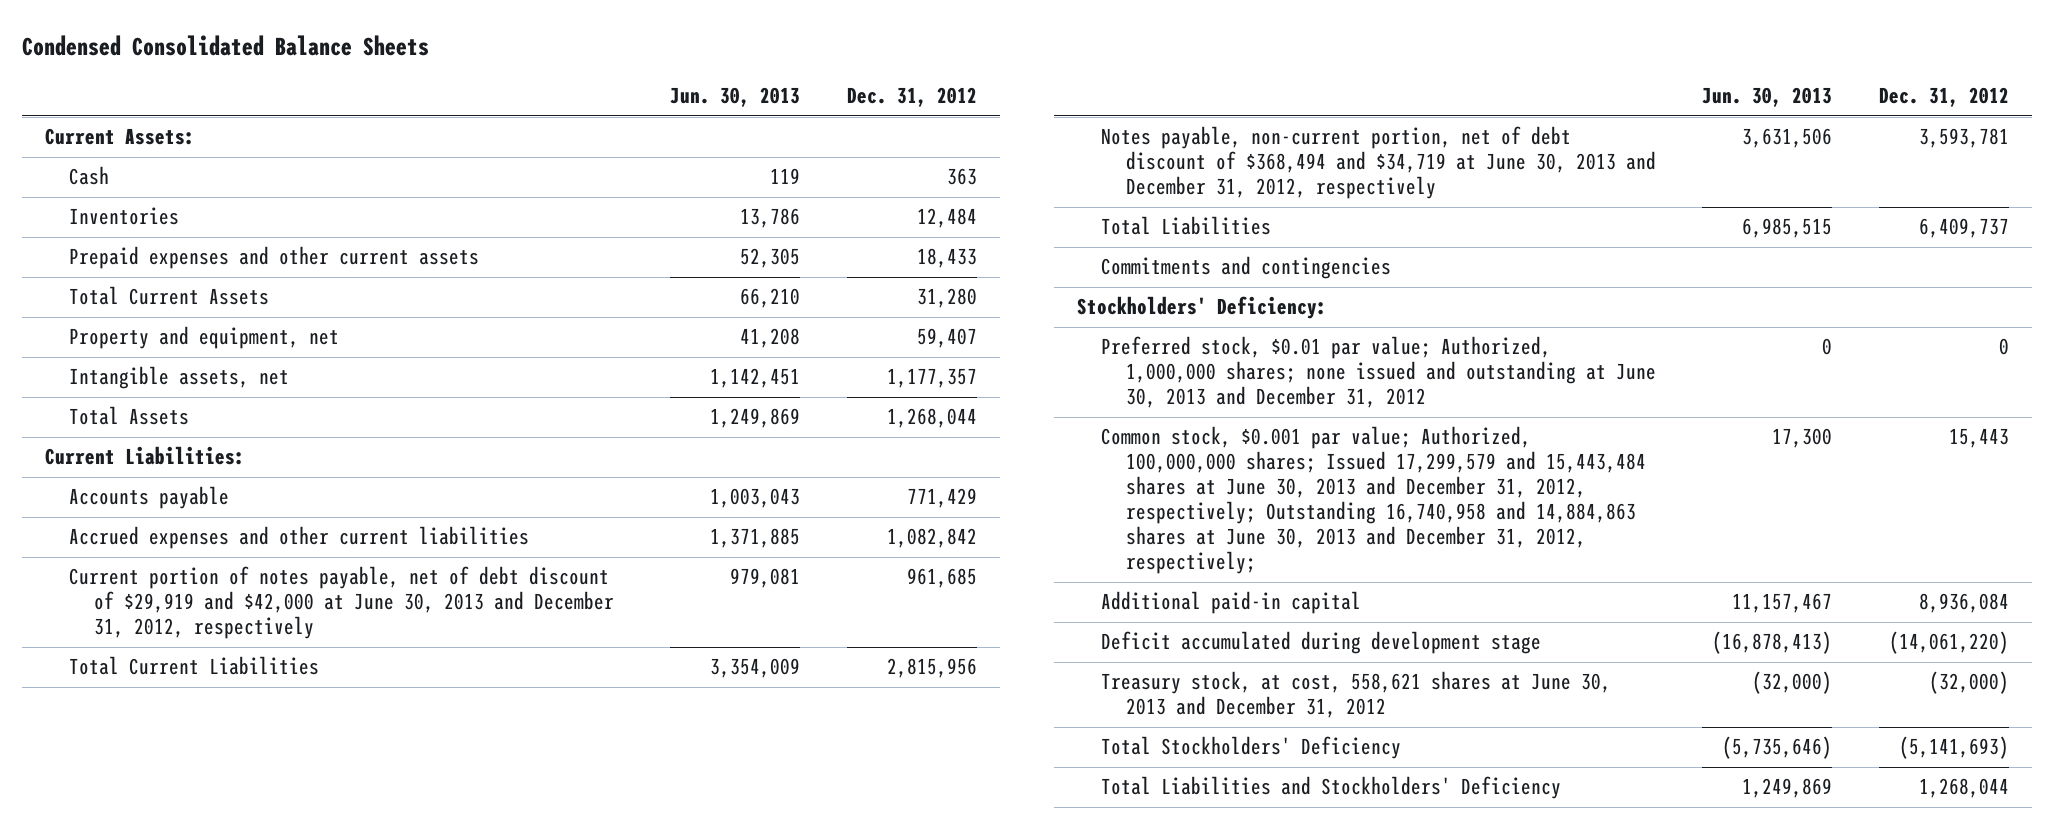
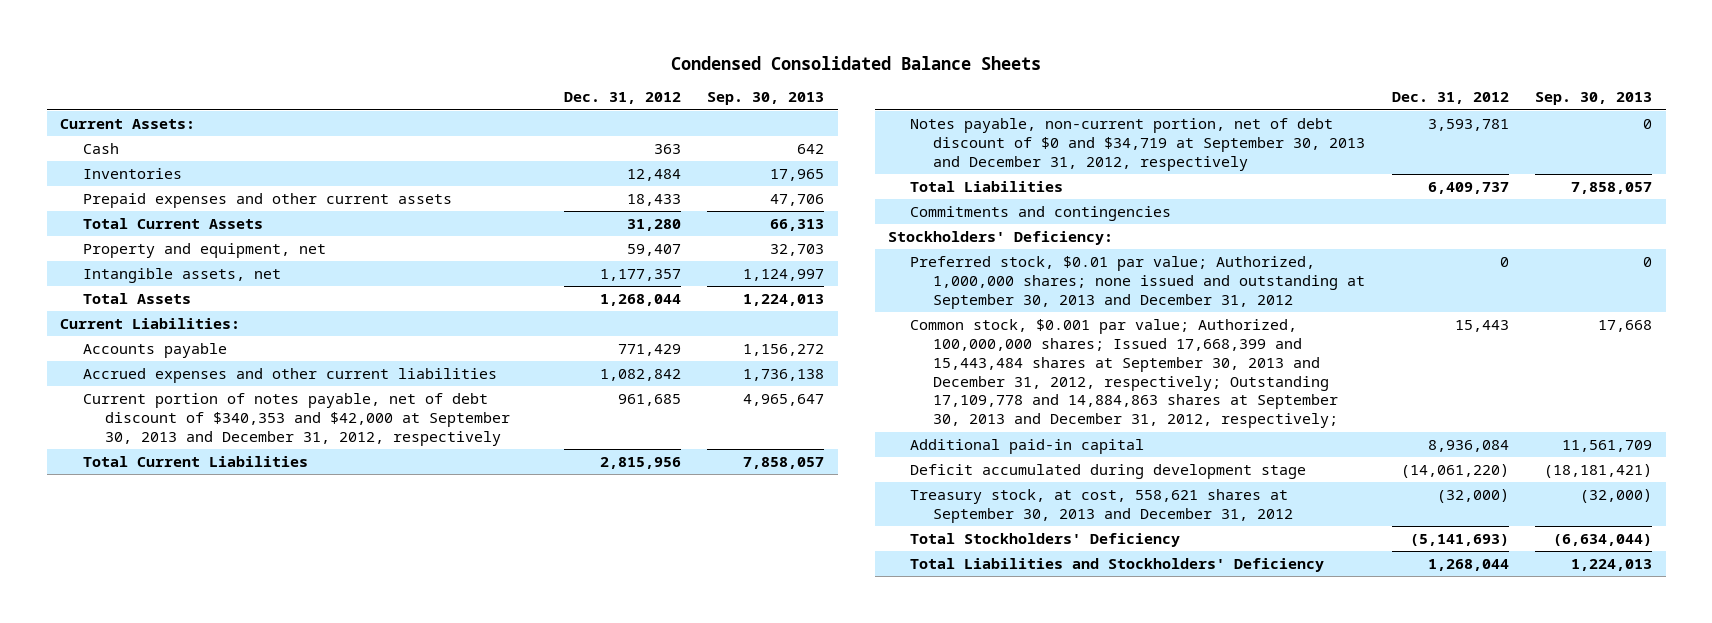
[670,87,801,108] Jun. 30, 2013 -> none
none -> [707,92,825,106] Sep. 30, 2013
[69,566,614,640] Current portion of notes payable, net of debt discount of $29,919 and $42,000 at June 30, 2013 and December 31, 2012, respectively -> [82,392,511,446] Current portion of notes payable, net of debt discount of $340,353 and $42,000 at September 30, 2013 and December 31, 2012, respectively
[1101,126,1656,200] Notes payable, non-current portion, net of debt discount of $368,494 and $34,719 at June 30, 2013 and December 31, 2012, respectively -> [910,117,1365,171] Notes payable, non-current portion, net of debt discount of $0 and $34,719 at September 30, 2013 and December 31, 2012, respectively
[1101,336,1656,409] Preferred stock, $0.01 par value; Authorized, 1,000,000 shares; none issued and outstanding at June 30, 2013 and December 31, 2012 -> [910,255,1365,309] Preferred stock, $0.01 par value; Authorized, 1,000,000 shares; none issued and outstanding at September 30, 2013 and December 31, 2012
[1101,426,1646,575] Common stock, $0.001 par value; Authorized, 100,000,000 shares; Issued 17,299,579 and 15,443,484 shares at June 30, 2013 and December 31, 2012, respectively; Outstanding 16,740,958 and 14,884,863 shares at June 30, 2013 and December 31, 2012, respectively; -> [910,318,1338,429] Common stock, $0.001 par value; Authorized, 100,000,000 shares; Issued 17,668,399 and 15,443,484 shares at September 30, 2013 and December 31, 2012, respectively; Outstanding 17,109,778 and 14,884,863 shares at September 30, 2013 and December 31, 2012, respectively;
[1101,671,1612,719] Treasury stock, at cost, 558,621 shares at June 30, 2013 and December 31, 2012 -> [910,488,1293,523] Treasury stock, at cost, 558,621 shares at September 30, 2013 and December 31, 2012

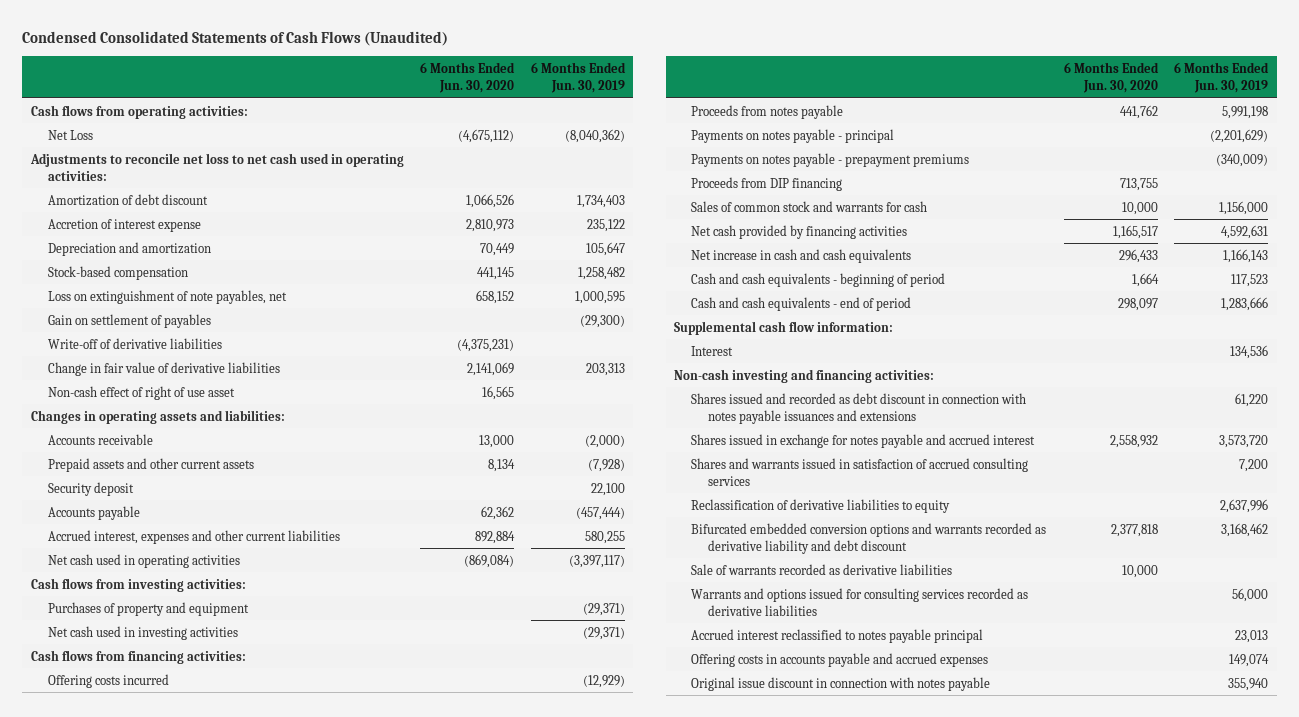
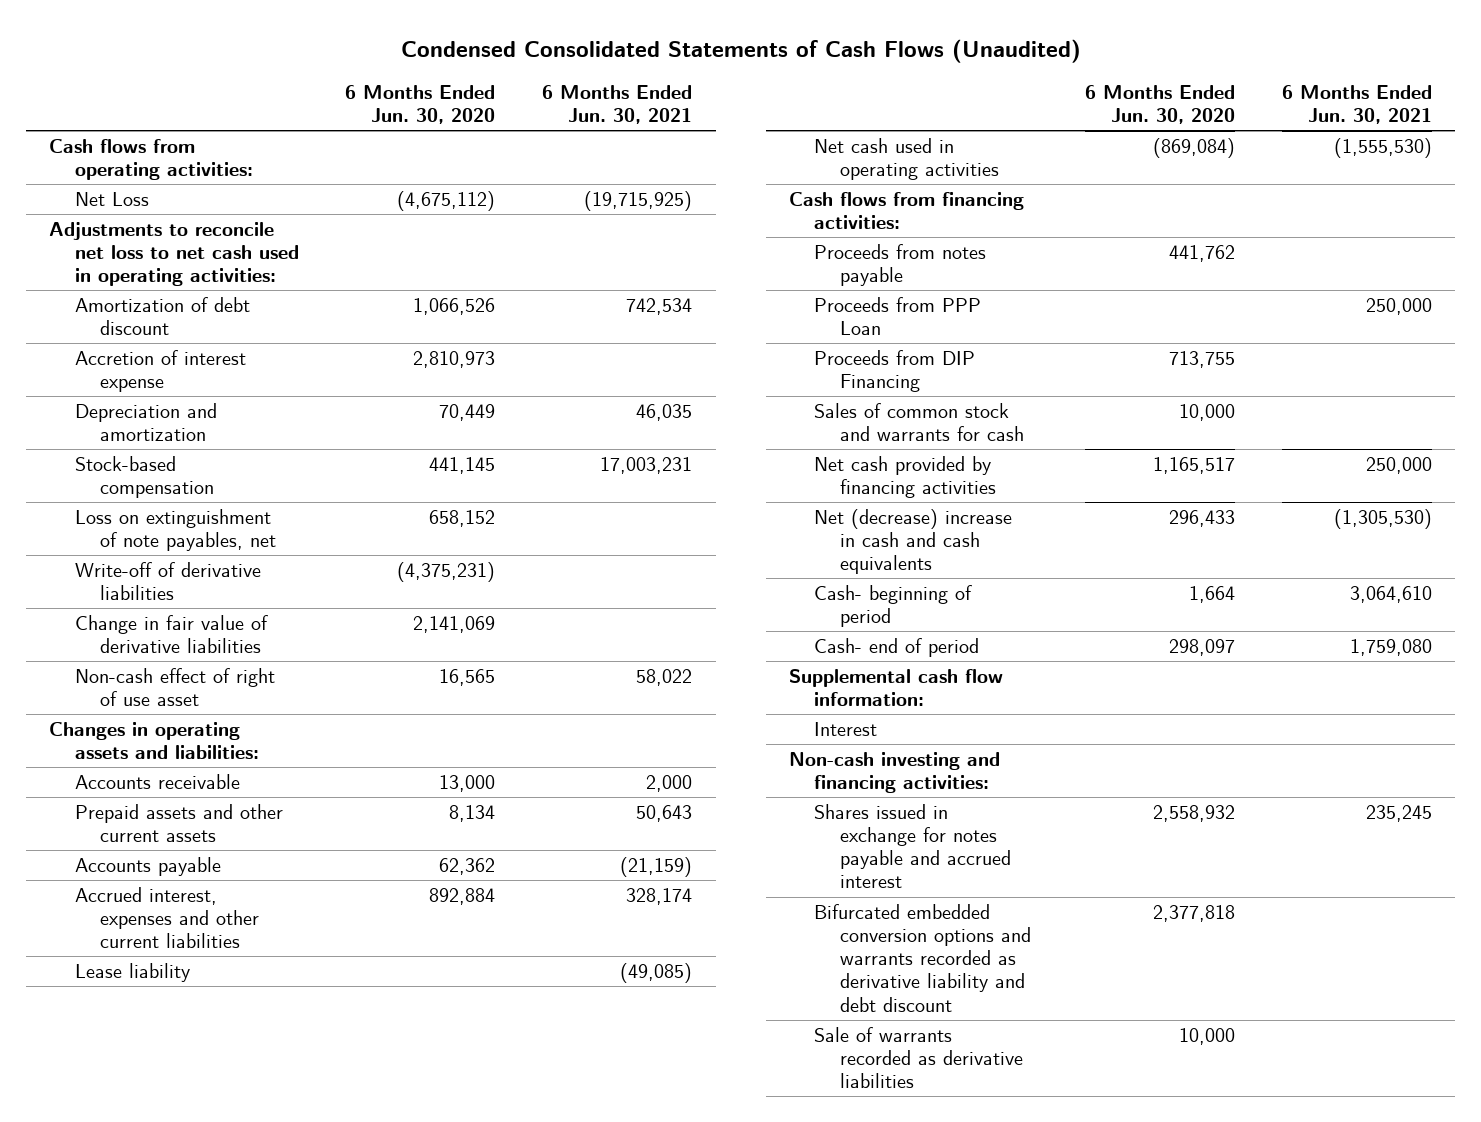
[530,61,626,93] 6 Months Ended Jun. 30, 2019 -> none
none -> [542,84,693,124] 6 Months Ended Jun. 30, 2021
[47,313,211,328] Gain on settlement of payables -> none
[47,481,134,496] Security deposit -> none
none -> [74,963,190,983] Lease liability
[30,577,246,592] Cash flows from investing activities: -> none
[47,601,249,616] Purchases of property and equipment -> none
[47,625,238,640] Net cash used in investing activities -> none
[47,673,169,688] Offering costs incurred -> none
[691,128,895,143] Payments on notes payable - principal -> none
[691,152,970,167] Payments on notes payable - prepayment premiums -> none
none -> [814,297,982,336] Proceeds from PPP Loan
[691,176,843,191] Proceeds from DIP financing -> [814,350,976,393] Proceeds from DIP Financing
[691,248,912,263] Net increase in cash and cash equivalents -> [814,509,1013,575] Net (decrease) increase in cash and cash equivalents
[691,272,946,287] Cash and cash equivalents - beginning of period -> [814,585,973,628] Cash- beginning of period
[691,296,912,311] Cash and cash equivalents - end of period -> [814,638,980,658] Cash- end of period
[691,392,1027,424] Shares issued and recorded as debt discount in connection with notes payable issuances and extensions -> none
[691,457,1029,486] Shares and warrants issued in satisfaction of accrued consulting services -> none
[691,498,951,513] Reclassification of derivative liabilities to equity -> none
[691,587,1029,616] Warrants and options issued for consulting services recorded as derivative liabilities -> none
[691,628,984,643] Accrued interest reclassified to notes payable principal -> none
[691,652,989,667] Offering costs in accounts payable and accrued expenses -> none
[691,676,991,691] Original issue discount in connection with notes payable -> none

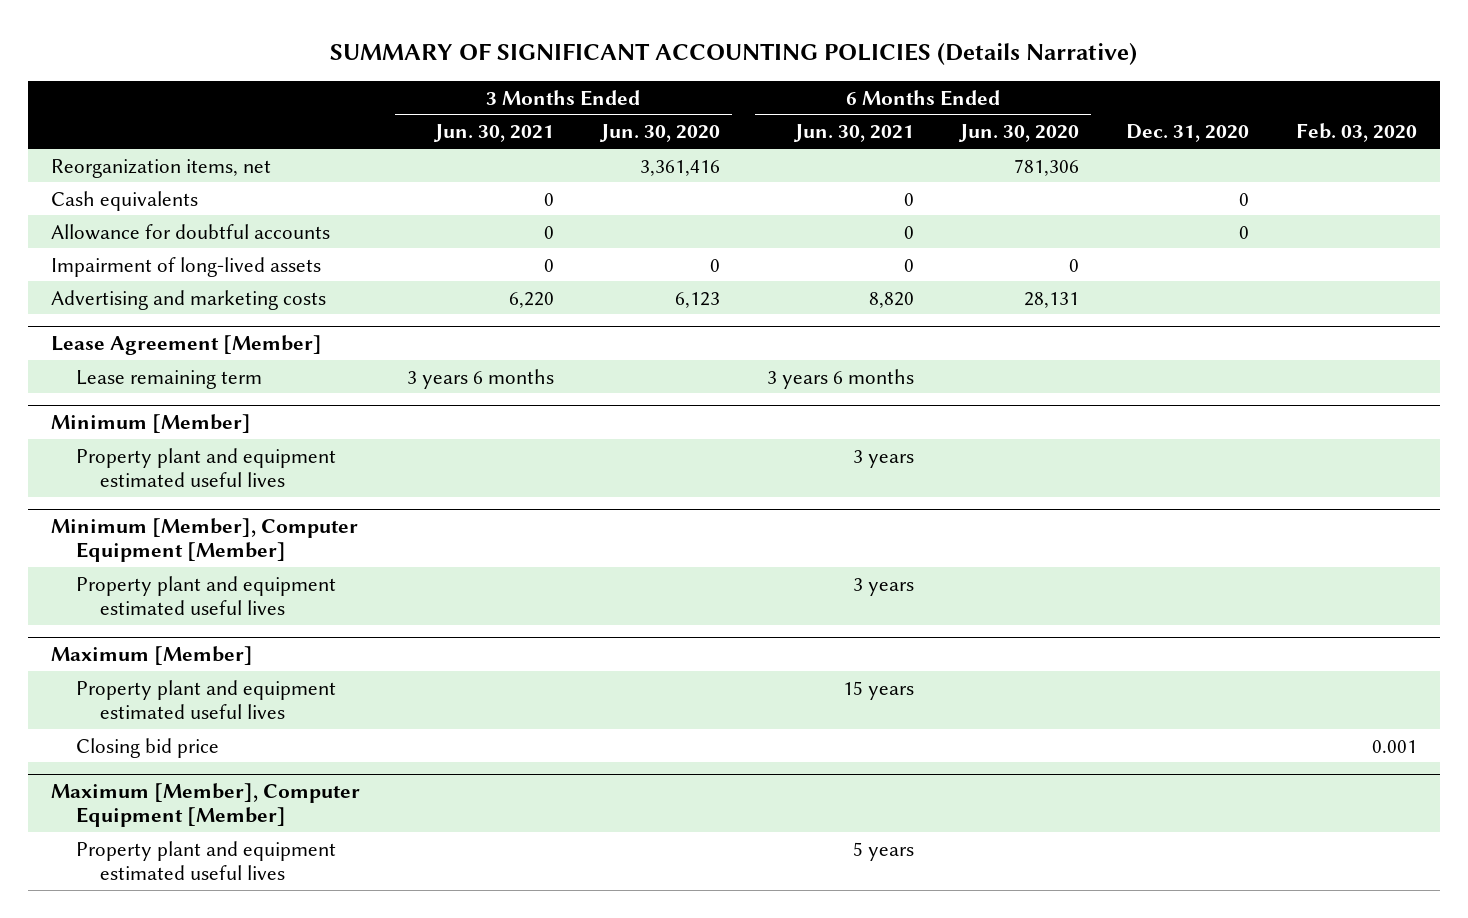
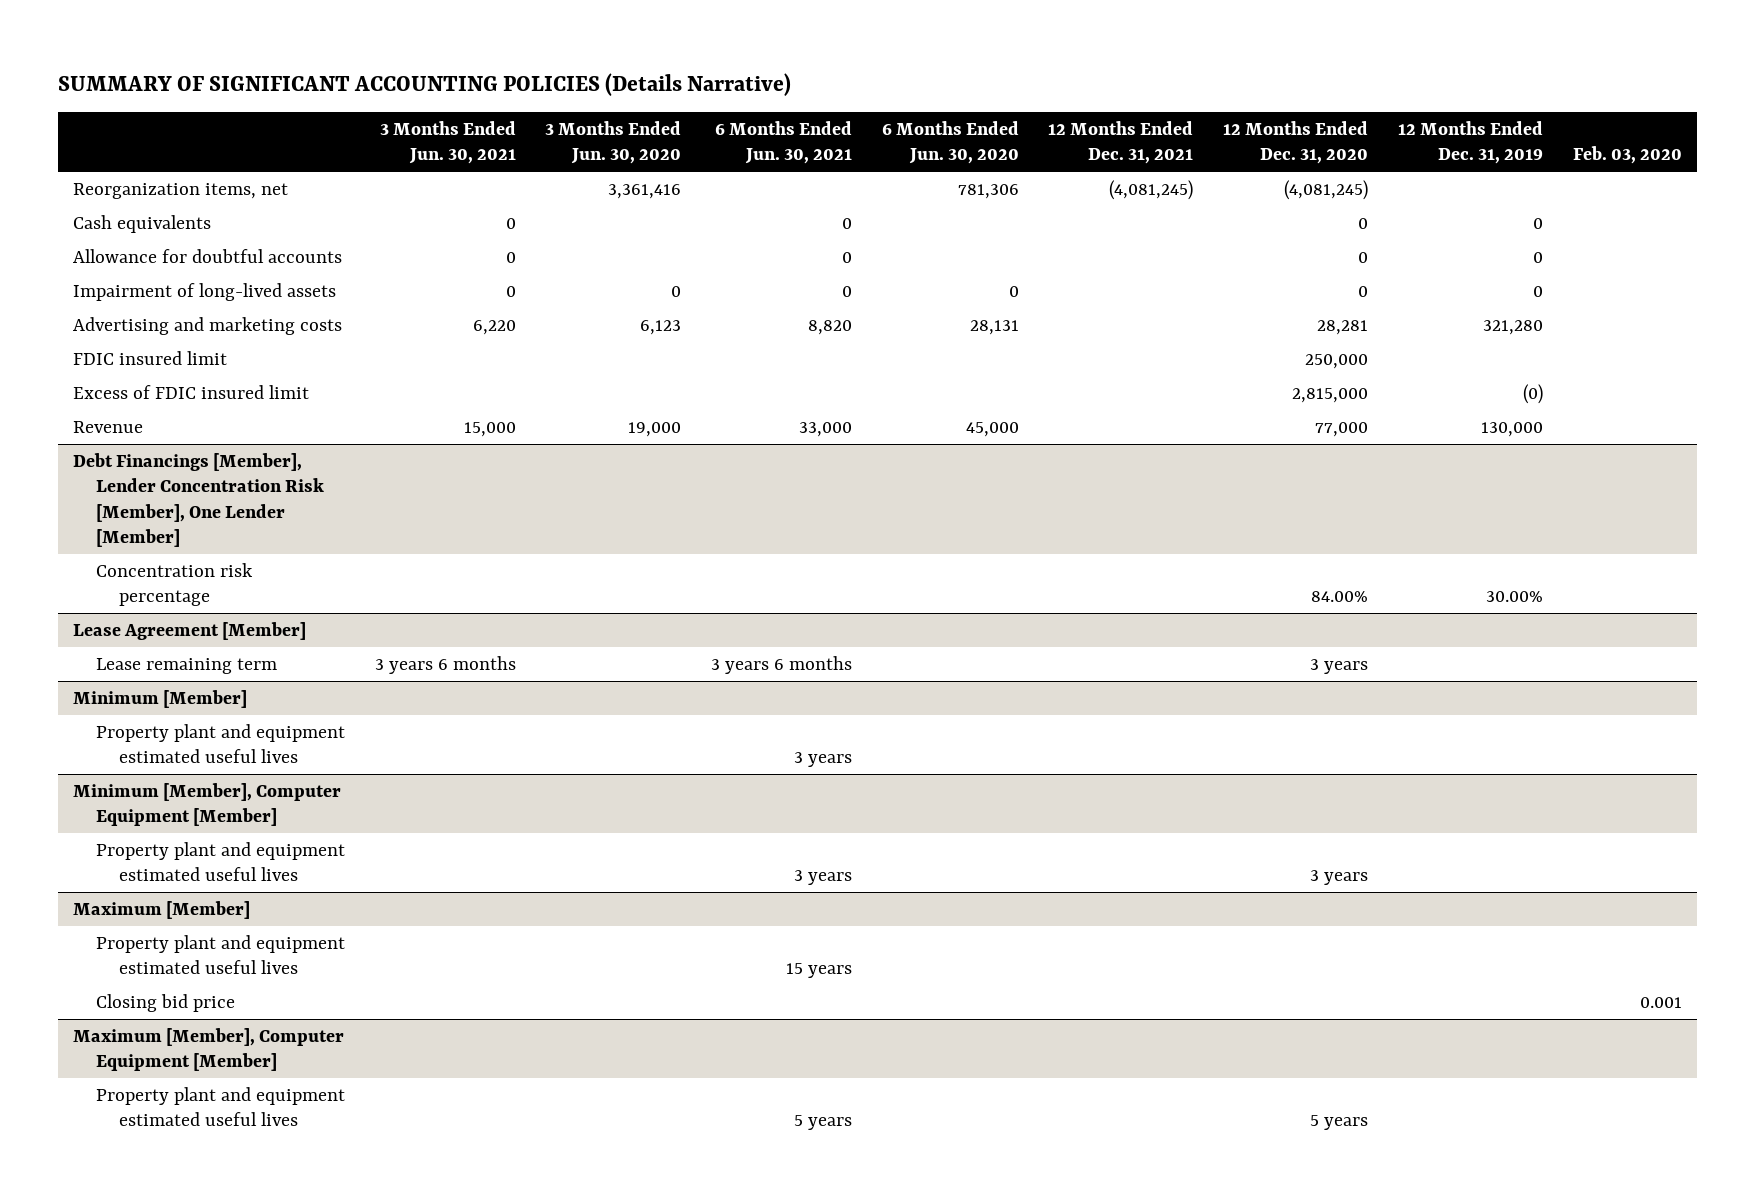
[1126,124,1250,143] Dec. 31, 2020 -> none
none -> [1048,120,1194,165] 12 Months Ended Dec. 31, 2021
none -> [1223,120,1369,165] 12 Months Ended Dec. 31, 2020
none -> [1397,120,1543,165] 12 Months Ended Dec. 31, 2019
none -> [72,351,227,366] FDIC insured limit
none -> [72,385,309,400] Excess of FDIC insured limit
none -> [72,421,143,434] Revenue
none -> [72,453,324,548] Debt Financings [Member], Lender Concentration Risk [Member], One Lender [Member]
none -> [95,563,253,607] Concentration risk percentage

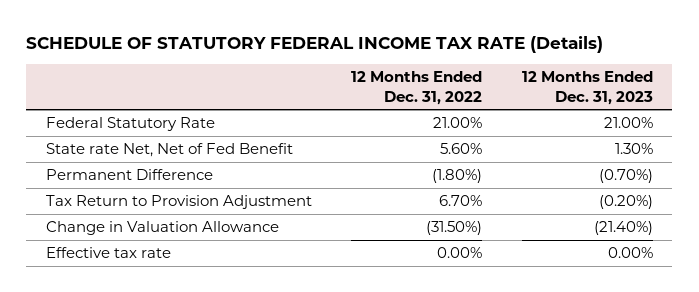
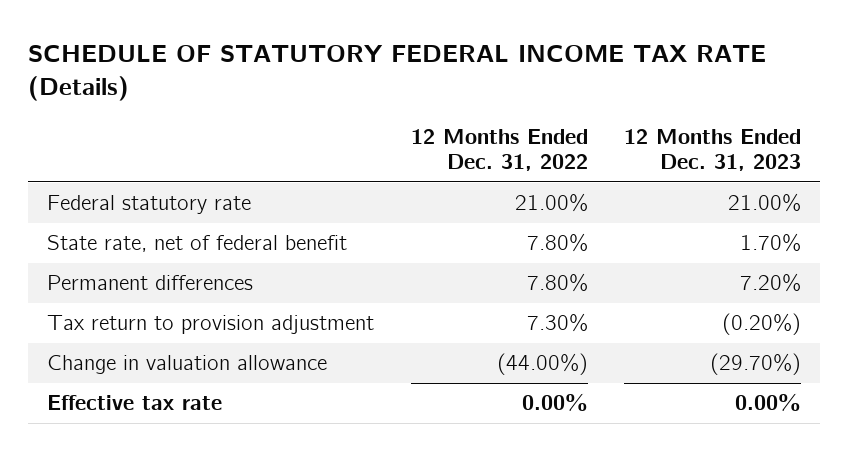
[46,117,216,132] Federal Statutory Rate -> [46,195,251,215] Federal statutory rate
[46,143,294,158] State rate Net, Net of Fed Benefit -> [46,235,347,253] State rate, net of federal benefit
[440,143,483,155] 5.60% -> [526,233,588,253] 7.80%
[614,143,653,155] 1.30% -> [740,233,802,253] 1.70%
[46,169,214,181] Permanent Difference -> [46,275,253,291] Permanent differences
[432,169,483,184] (1.80%) -> [526,273,588,293] 7.80%
[598,169,653,184] (0.70%) -> [740,273,802,293] 7.20%
[46,195,313,210] Tax Return to Provision Adjustment -> [46,315,374,335] Tax return to provision adjustment
[439,195,483,207] 6.70% -> [526,313,588,333] 7.30%
[46,221,280,236] Change in Valuation Allowance -> [46,355,327,375] Change in valuation allowance
[426,221,483,236] (31.50%) -> [496,353,588,376] (44.00%)
[593,221,653,236] (21.40%) -> [710,353,802,376] (29.70%)

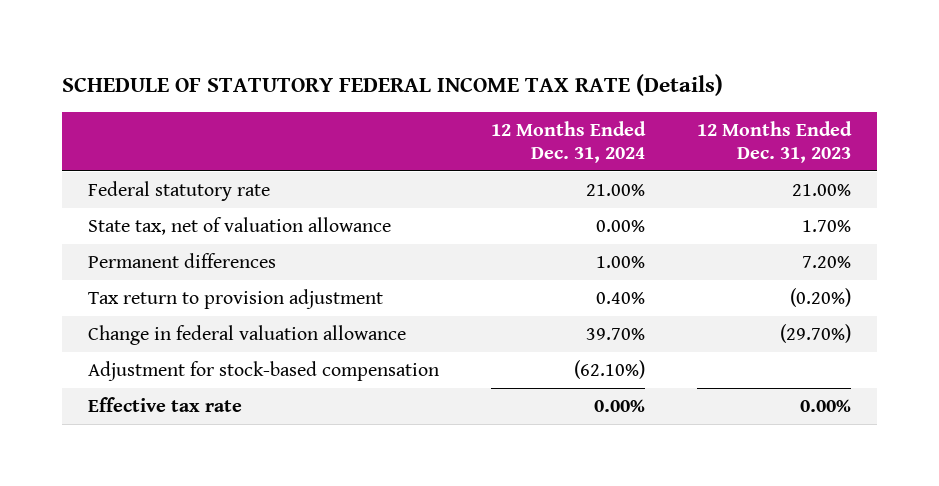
[410,128,588,172] 12 Months Ended Dec. 31, 2022 -> none
none -> [490,120,646,163] 12 Months Ended Dec. 31, 2024
[46,235,347,253] State rate, net of federal benefit -> [87,217,391,236] State tax, net of valuation allowance
[46,355,327,375] Change in valuation allowance -> [87,325,406,346] Change in federal valuation allowance
none -> [87,361,439,382] Adjustment for stock-based compensation

